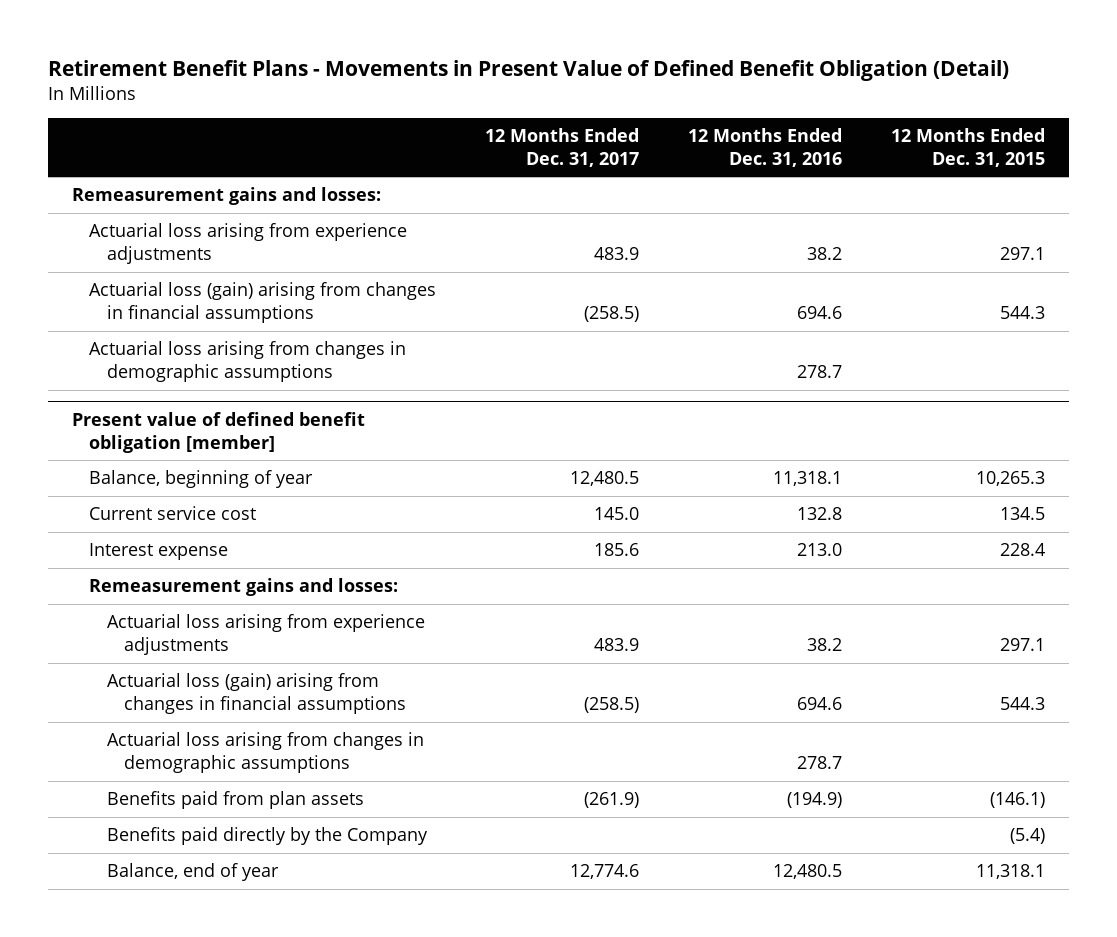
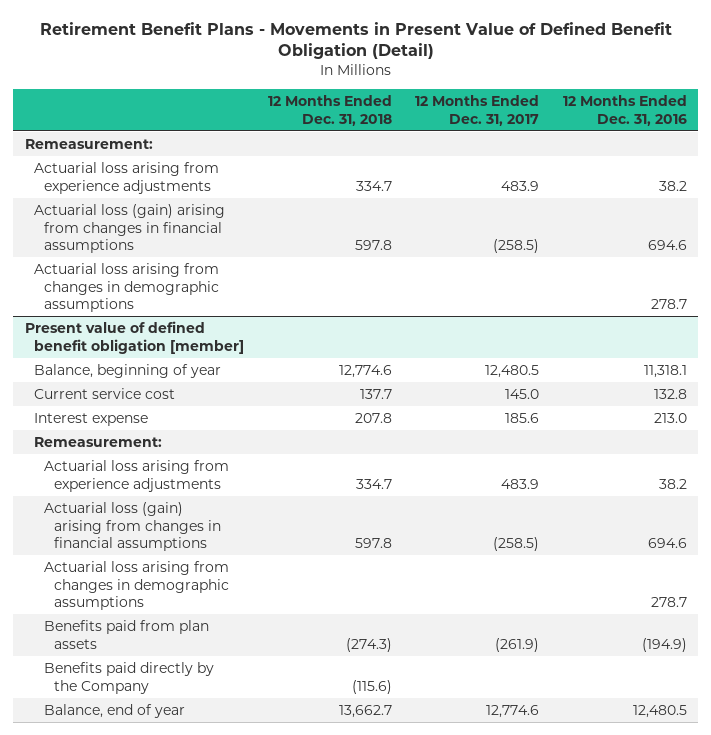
[891,127,1046,168] 12 Months Ended Dec. 31, 2015 -> none
none -> [267,95,392,126] 12 Months Ended Dec. 31, 2018
[72,187,382,206] Remeasurement gains and losses: -> [24,138,153,149] Remeasurement:
[89,578,399,597] Remeasurement gains and losses: -> [34,436,163,447] Remeasurement:

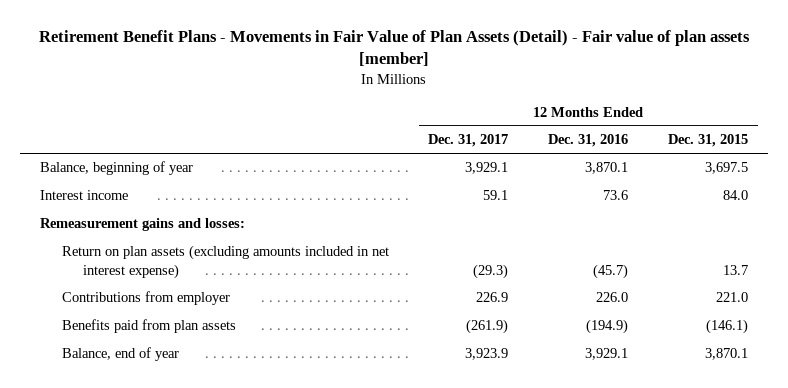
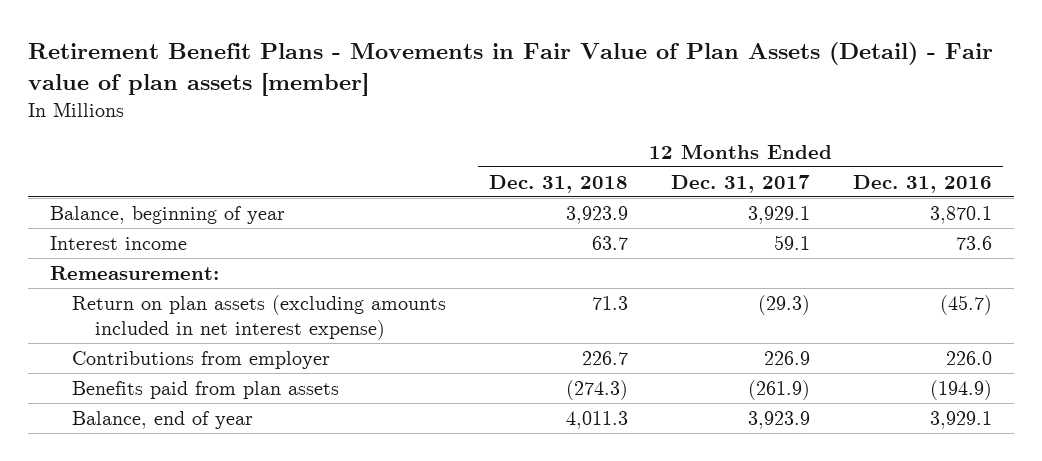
[668,134,749,148] Dec. 31, 2015 -> none
none -> [489,174,629,193] Dec. 31, 2018
[39,218,245,232] Remeasurement gains and losses: -> [49,265,219,280] Remeasurement:

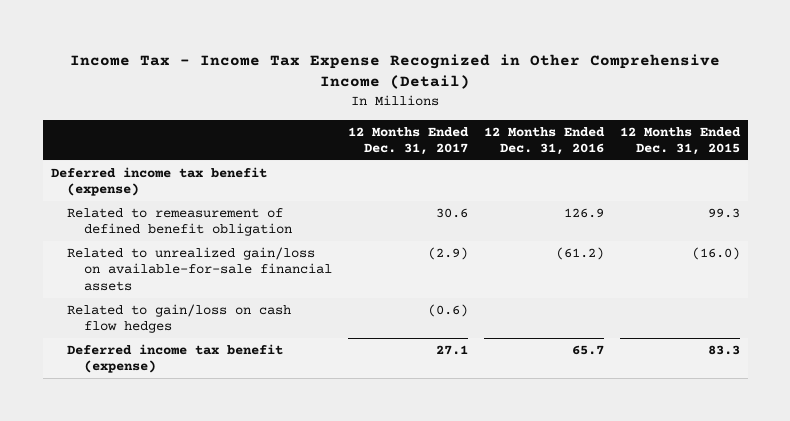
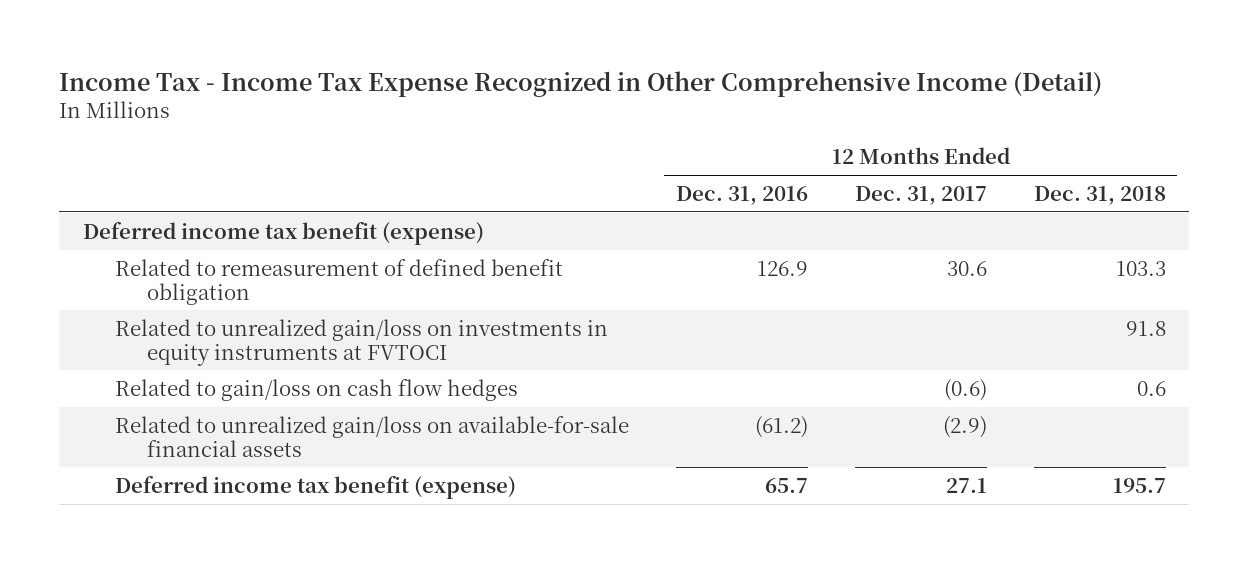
[619,126,741,155] 12 Months Ended Dec. 31, 2015 -> none
none -> [1033,186,1166,206] Dec. 31, 2018
none -> [115,318,609,366] Related to unrealized gain/loss on investments in equity instruments at FVTOCI
[67,247,333,291] Related to unrealized gain/loss on available-for-sale financial assets -> [115,415,630,457] Related to unrealized gain/loss on available-for-sale financial assets

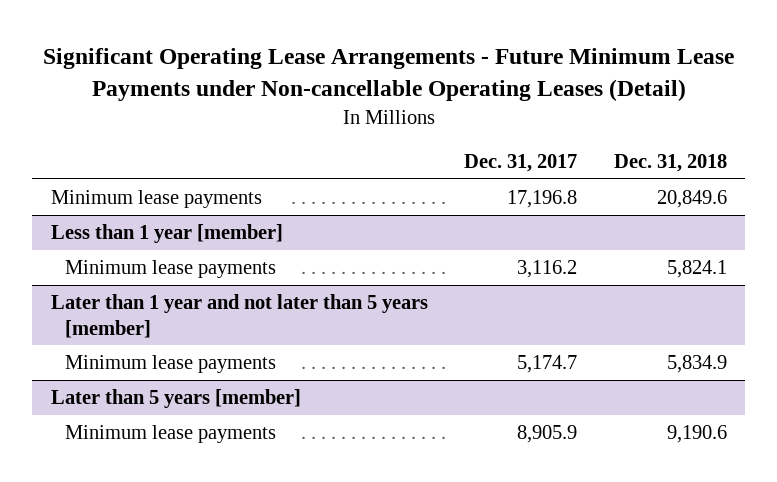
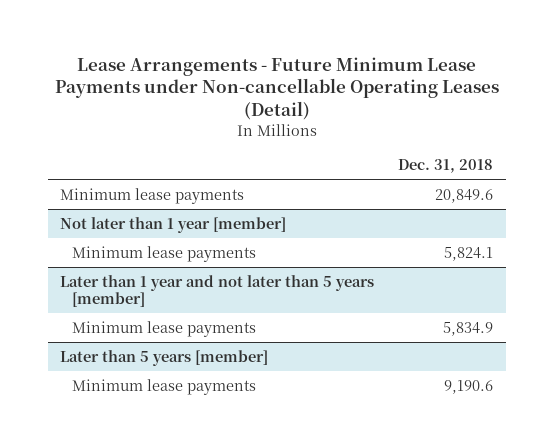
[42,48,734,102] Significant Operating Lease Arrangements - Future Minimum Lease Payments under Non-cancellable Operating Leases (Detail) -> [54,56,499,121] Lease Arrangements - Future Minimum Lease Payments under Non-cancellable Operating Leases (Detail)
[464,154,578,173] Dec. 31, 2017 -> none
[50,224,283,244] Less than 1 year [member] -> [60,216,287,233] Not later than 1 year [member]

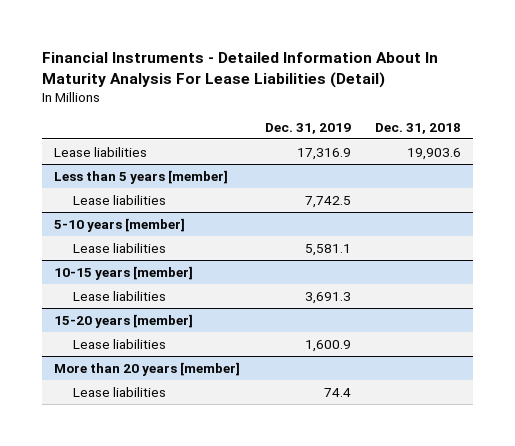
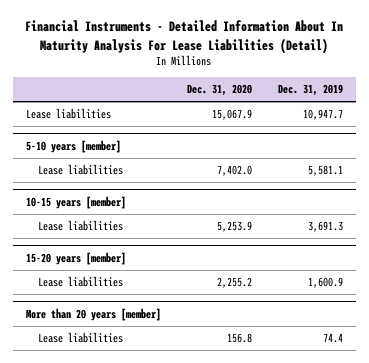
[375,122,462,134] Dec. 31, 2018 -> none
none -> [186,84,252,97] Dec. 31, 2020
[54,169,229,184] Less than 5 years [member] -> none
[73,194,167,205] Lease liabilities -> none
[296,147,351,160] 17,316.9 -> [302,109,343,121] 10,947.7

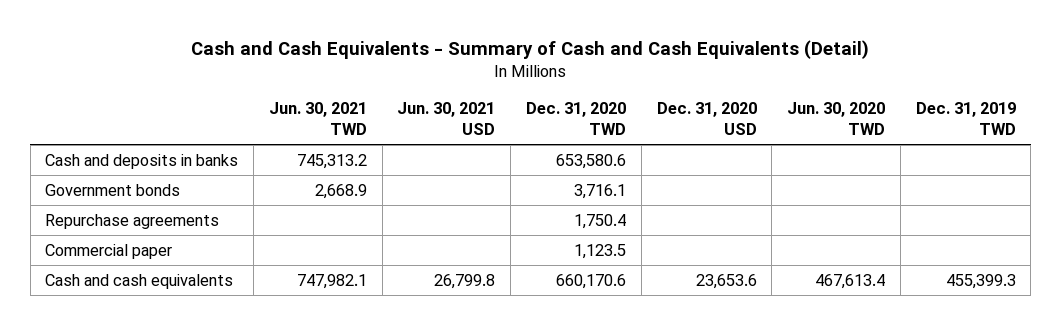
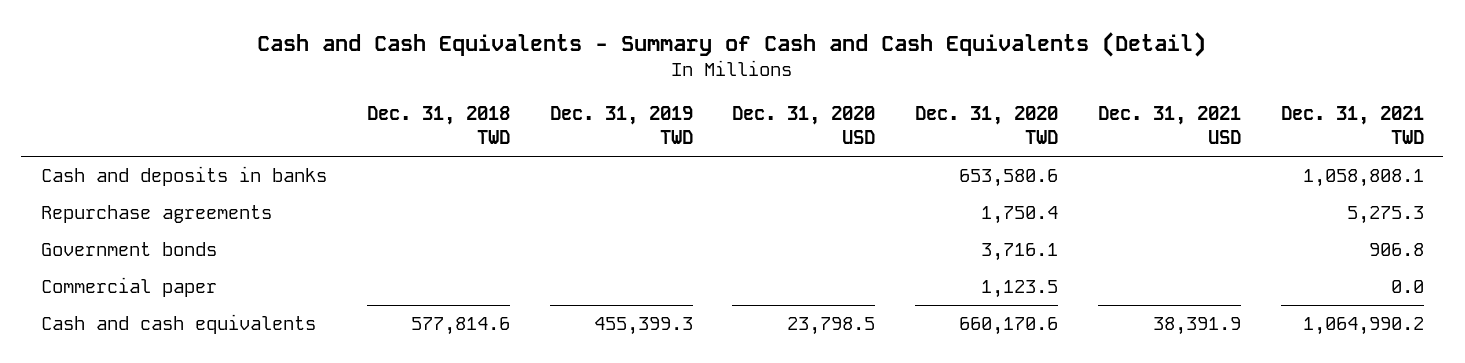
[268,102,367,136] Jun. 30, 2021 TWD -> none
[397,102,496,136] Jun. 30, 2021 USD -> none
[787,102,886,136] Jun. 30, 2020 TWD -> none
none -> [366,106,510,145] Dec. 31, 2018 TWD
none -> [1097,106,1241,145] Dec. 31, 2021 USD
none -> [1280,106,1424,145] Dec. 31, 2021 TWD
[45,183,181,196] Government bonds -> [41,242,218,257] Government bonds
[695,273,757,289] 23,653.6 -> [787,317,876,336] 23,798.5

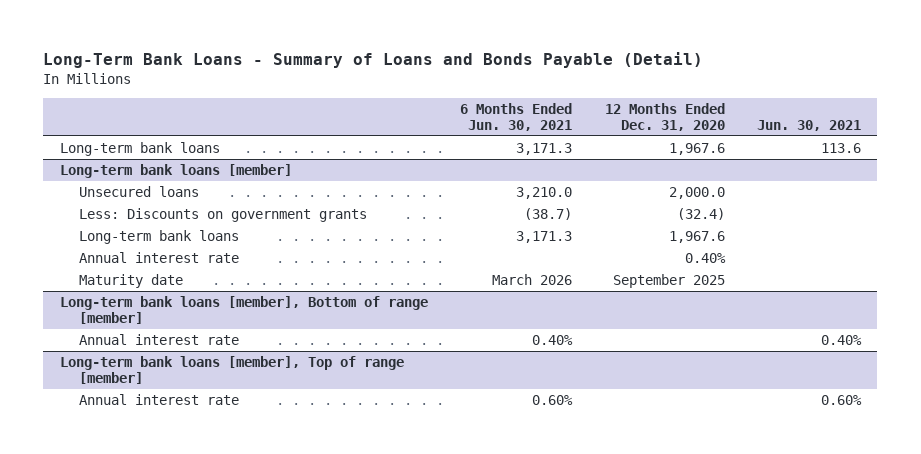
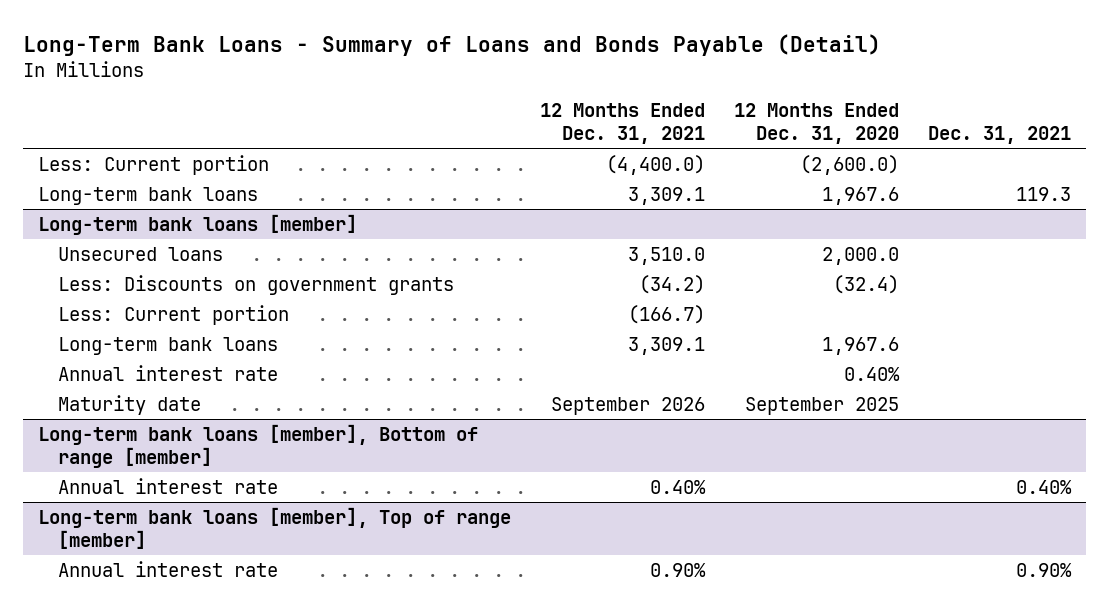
[460,102,573,131] 6 Months Ended Jun. 30, 2021 -> none
[757,119,862,131] Jun. 30, 2021 -> none
none -> [540,103,706,145] 12 Months Ended Dec. 31, 2021
none -> [928,126,1072,145] Dec. 31, 2021
none -> [37,154,269,175] Less: Current portion
none -> [57,304,289,325] Less: Current portion

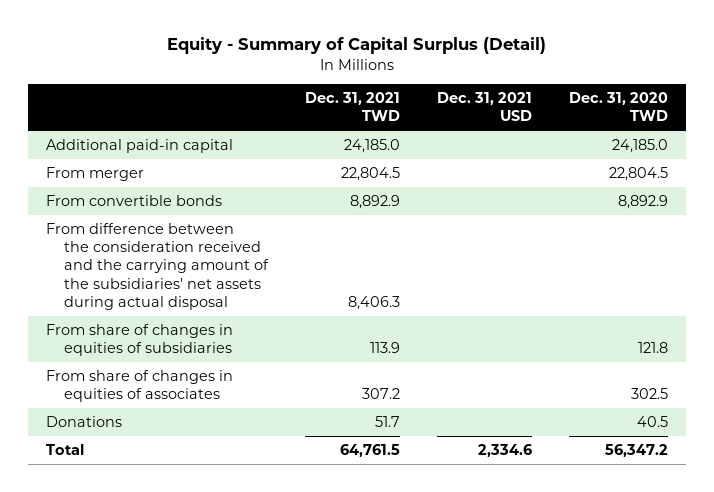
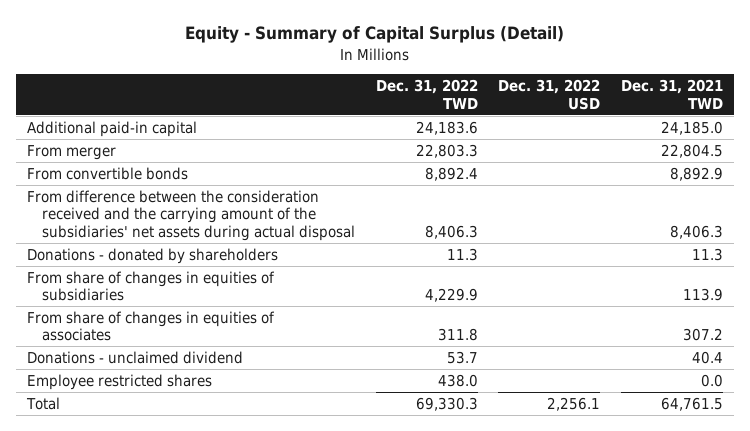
[436,91,532,122] Dec. 31, 2021 USD -> none
[568,91,668,122] Dec. 31, 2020 TWD -> none
none -> [375,79,478,109] Dec. 31, 2022 TWD
none -> [498,79,601,110] Dec. 31, 2022 USD
none -> [26,247,278,264] Donations - donated by shareholders
[46,416,123,428] Donations -> none
none -> [26,350,243,364] Donations - unclaimed dividend
none -> [26,373,212,390] Employee restricted shares

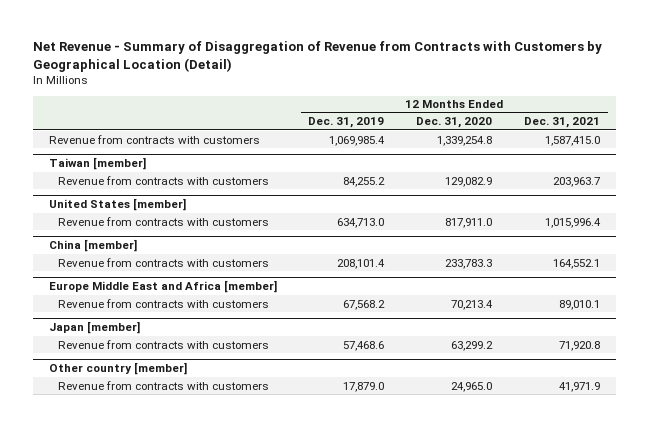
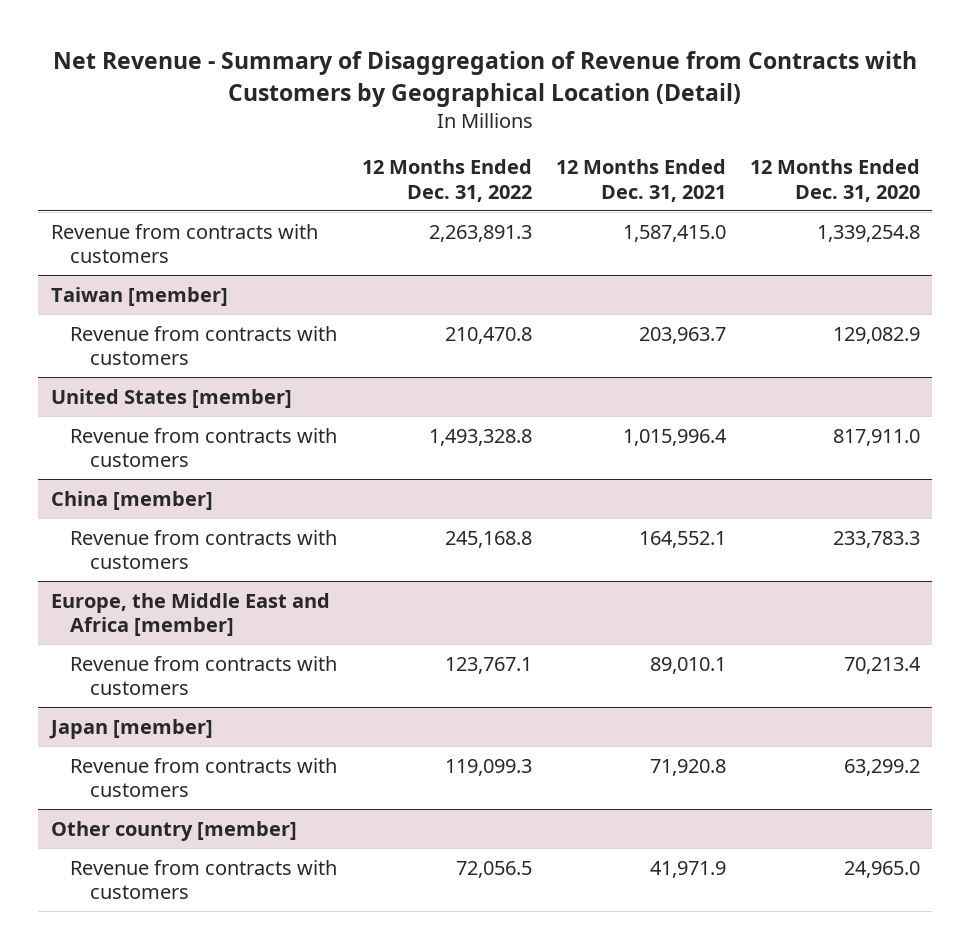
[308,117,385,129] Dec. 31, 2019 -> none
none -> [361,159,532,202] 12 Months Ended Dec. 31, 2022
[48,280,277,294] Europe Middle East and Africa [member] -> [50,592,330,636] Europe, the Middle East and Africa [member]

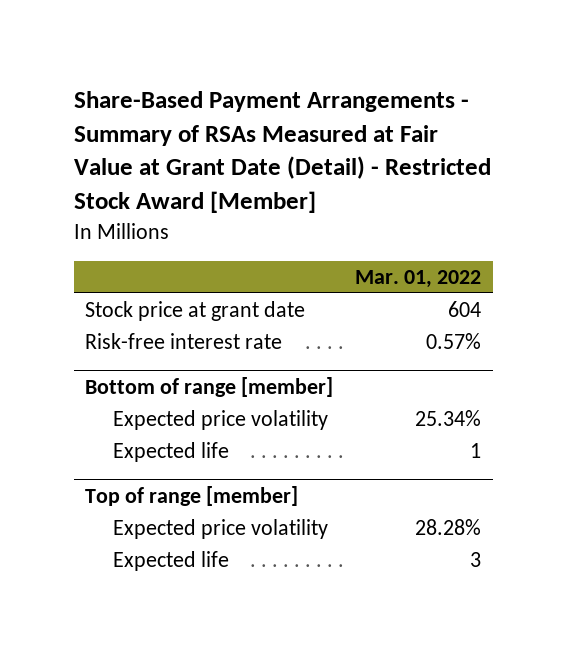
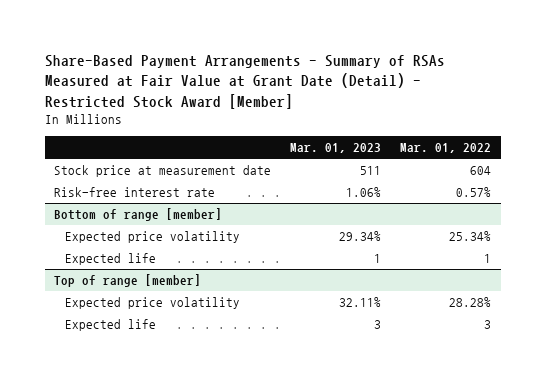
none -> [290,143,382,154] Mar. 01, 2023
[85,301,306,322] Stock price at grant date -> [54,165,272,178] Stock price at measurement date

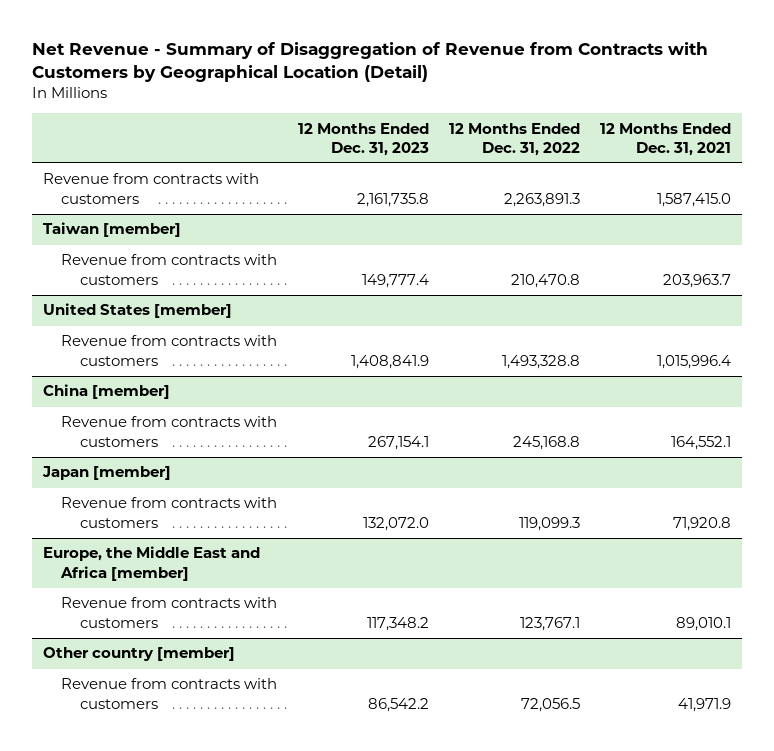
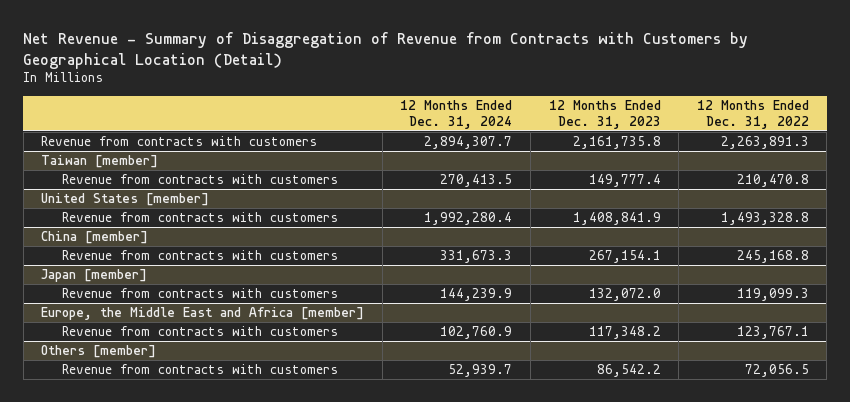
[600,122,732,156] 12 Months Ended Dec. 31, 2021 -> none
none -> [400,99,513,129] 12 Months Ended Dec. 31, 2024
[42,647,235,662] Other country [member] -> [41,345,157,359] Others [member]

